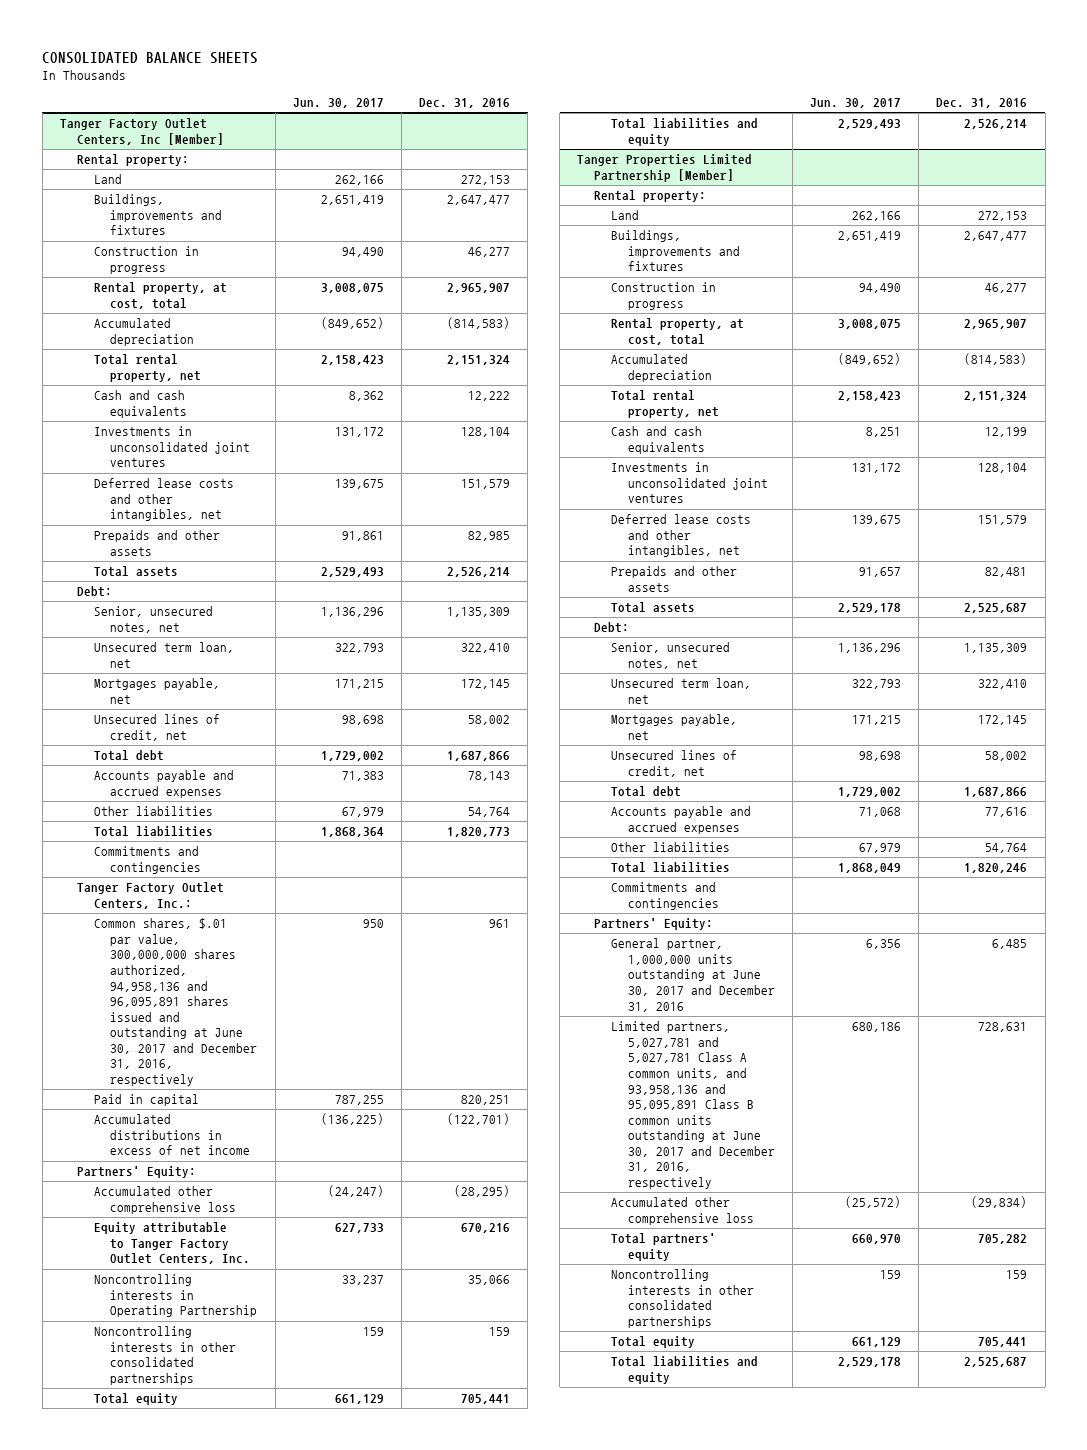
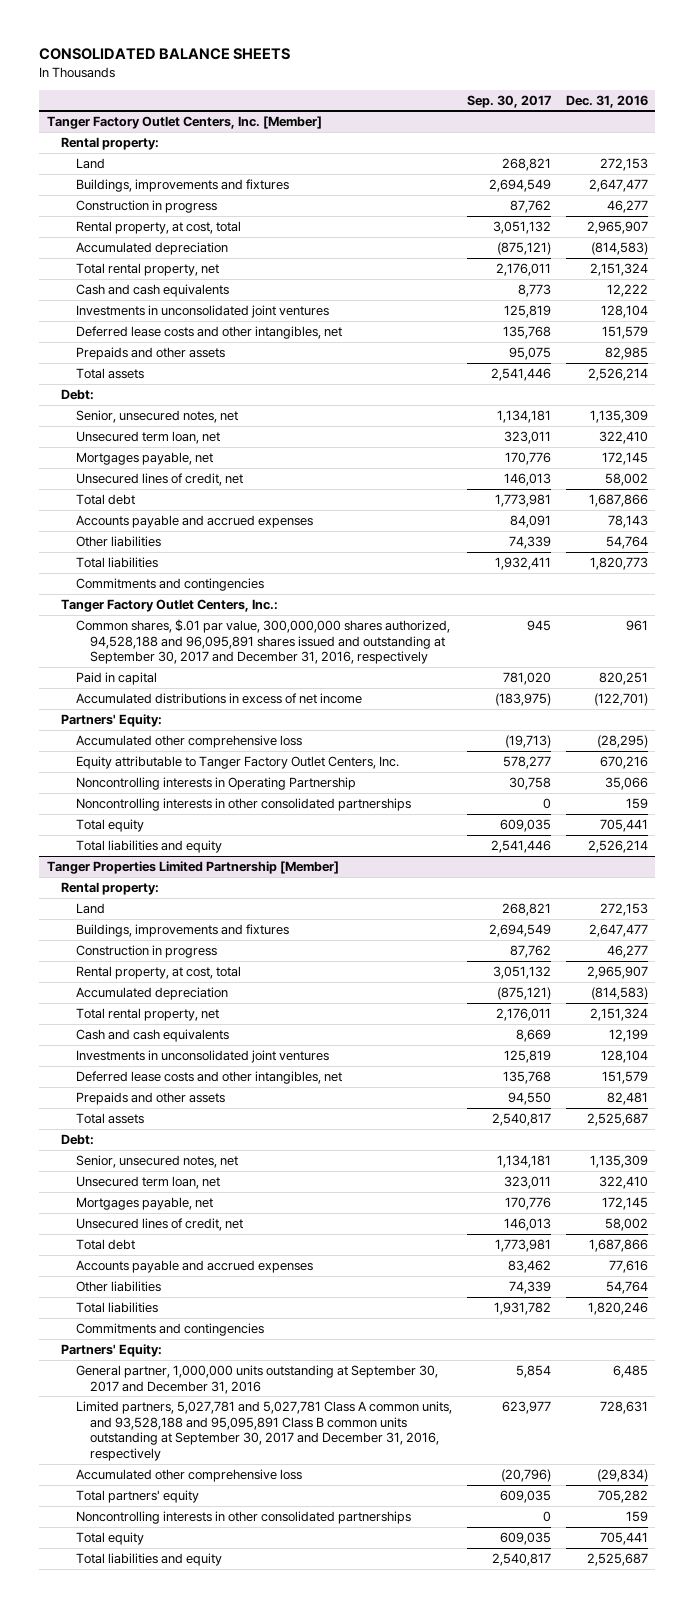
[292,98,384,109] Jun. 30, 2017 -> none
none -> [466,94,551,108] Sep. 30, 2017
[60,118,224,145] Tanger Factory Outlet Centers, Inc [Member] -> [46,115,322,129] Tanger Factory Outlet Centers, Inc. [Member]
[93,918,258,1086] Common shares, $.01 par value, 300,000,000 shares authorized, 94,958,136 and 96,095,891 shares issued and outstanding at June 30, 2017 and December 31, 2016, respectively -> [75,618,450,665] Common shares, $.01 par value, 300,000,000 shares authorized, 94,528,188 and 96,095,891 shares issued and outstanding at September 30, 2017 and December 31, 2016, respectively
[610,938,775,1012] General partner, 1,000,000 units outstanding at June 30, 2017 and December 31, 2016 -> [75,1364,438,1394] General partner, 1,000,000 units outstanding at September 30, 2017 and December 31, 2016
[610,1021,775,1189] Limited partners, 5,027,781 and 5,027,781 Class A common units, and 93,958,136 and 95,095,891 Class B common units outstanding at June 30, 2017 and December 31, 2016, respectively -> [75,1400,452,1461] Limited partners, 5,027,781 and 5,027,781 Class A common units, and 93,528,188 and 95,095,891 Class B common units outstanding at September 30, 2017 and December 31, 2016, respectively

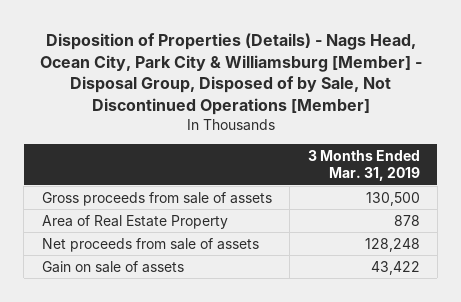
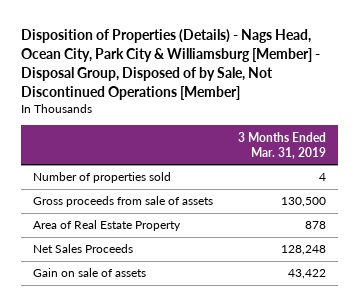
none -> [33,172,172,184] Number of properties sold
[41,237,259,252] Net proceeds from sale of assets -> [33,244,134,254] Net Sales Proceeds

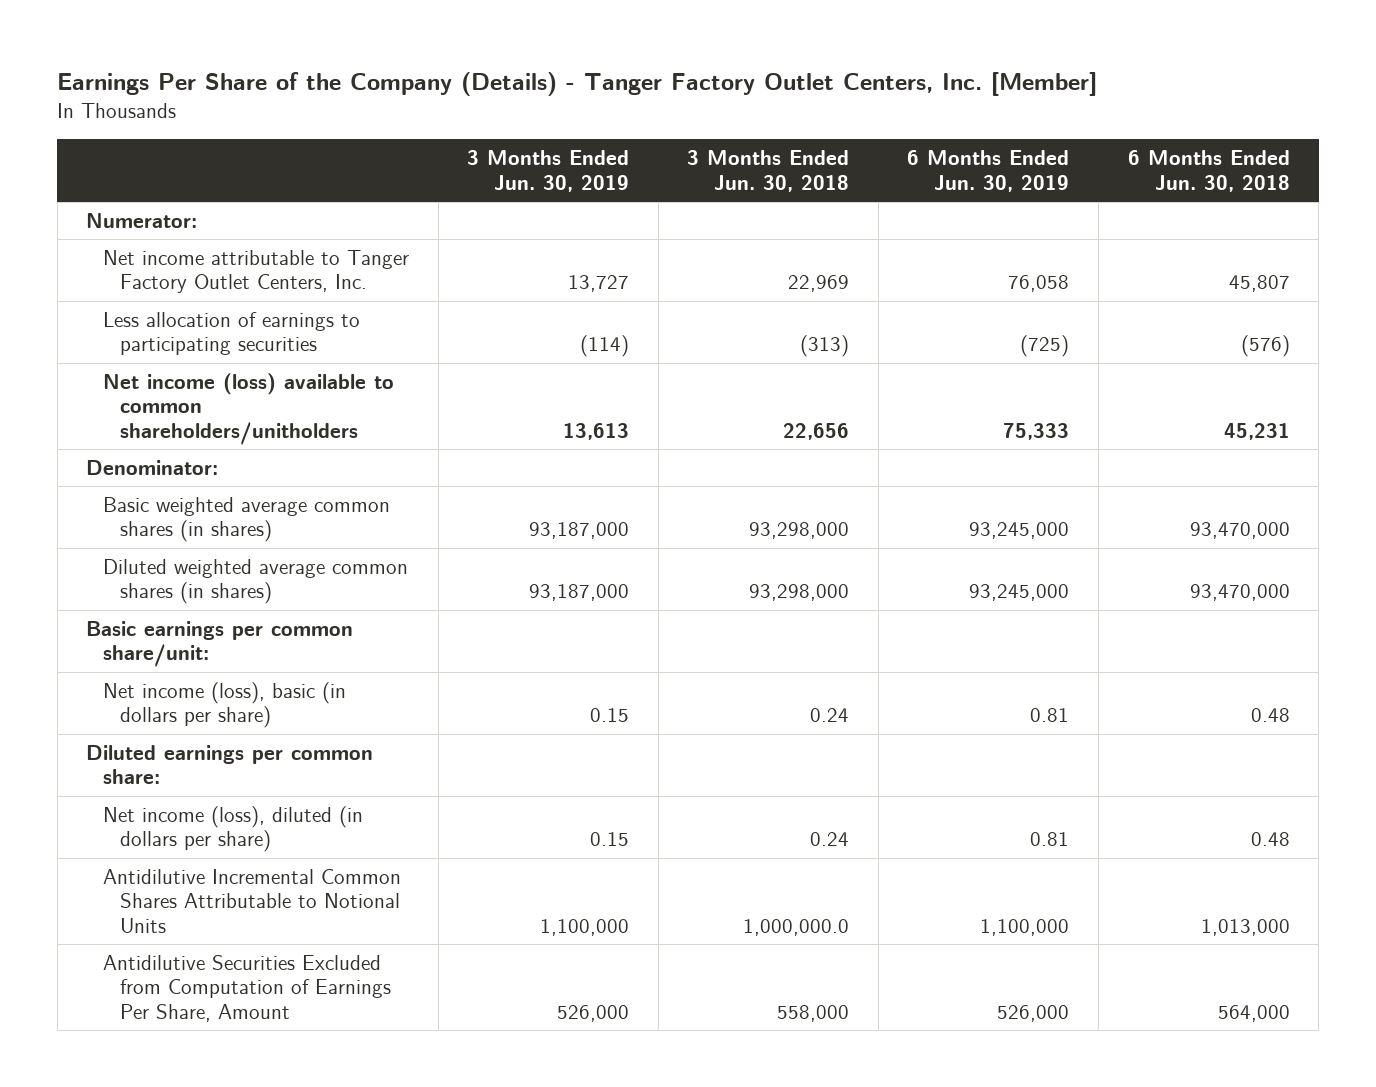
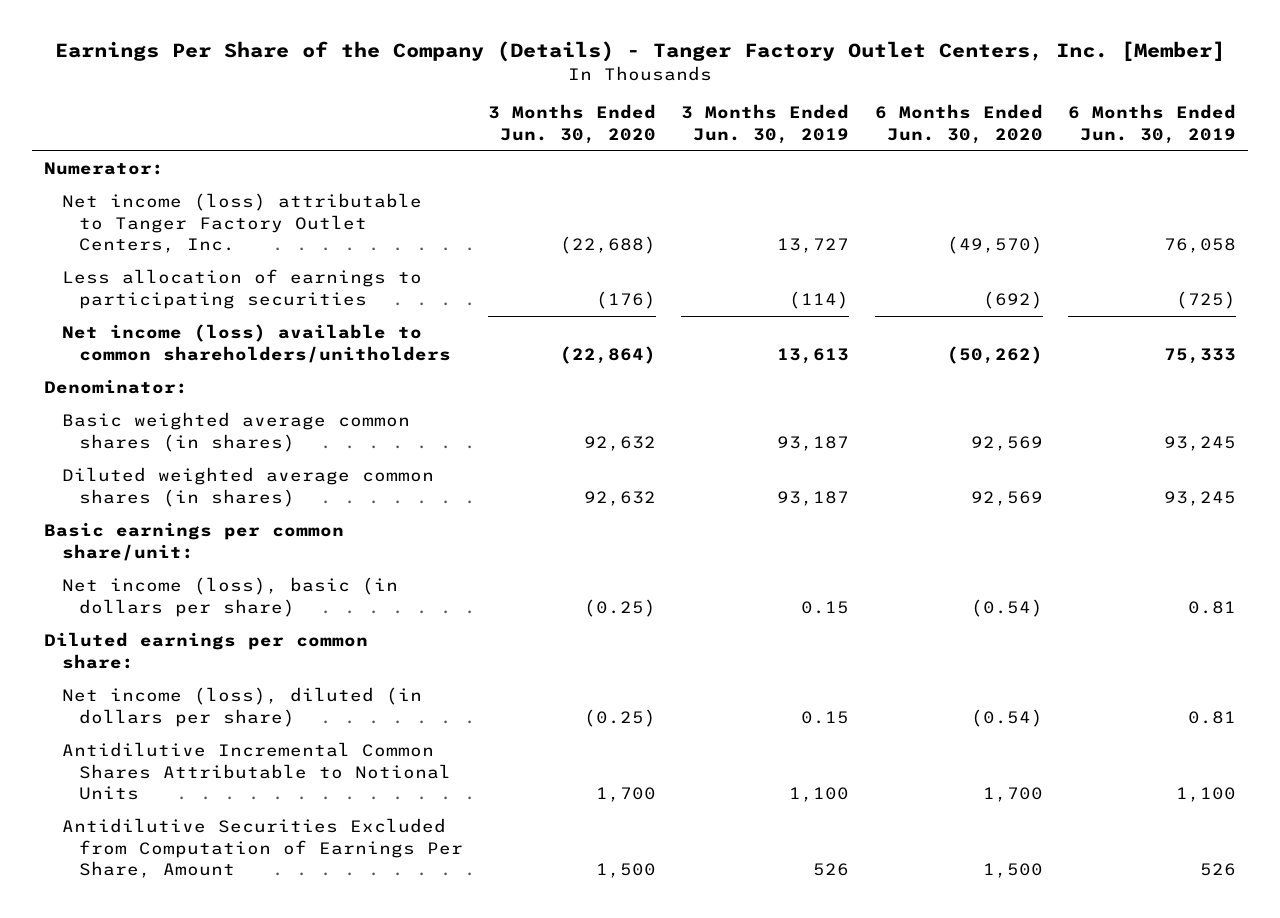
[687,150,850,192] 3 Months Ended Jun. 30, 2018 -> none
[1127,150,1290,192] 6 Months Ended Jun. 30, 2018 -> none
none -> [488,104,657,144] 3 Months Ended Jun. 30, 2020
none -> [874,104,1043,144] 6 Months Ended Jun. 30, 2020
[102,250,409,294] Net income attributable to Tanger Factory Outlet Centers, Inc. -> [61,193,422,254] Net income (loss) attributable to Tanger Factory Outlet Centers, Inc.
[529,522,630,540] 93,187,000 -> [777,435,850,451] 93,187
[969,522,1070,540] 93,245,000 -> [1163,435,1236,451] 93,245
[529,584,630,602] 93,187,000 -> [777,490,850,506] 93,187
[969,584,1070,602] 93,245,000 -> [1163,490,1236,506] 93,245
[540,918,630,936] 1,100,000 -> [789,787,850,803] 1,100
[980,918,1070,936] 1,100,000 -> [1175,787,1236,803] 1,100
[557,1004,630,1022] 526,000 -> [813,863,850,877] 526
[997,1004,1070,1022] 526,000 -> [1199,863,1236,877] 526

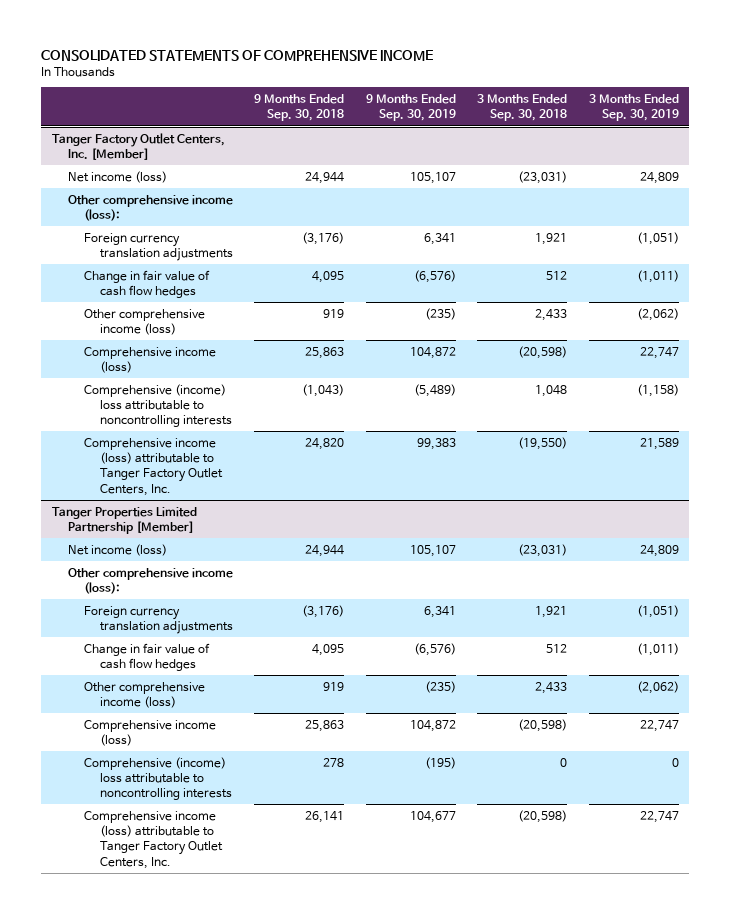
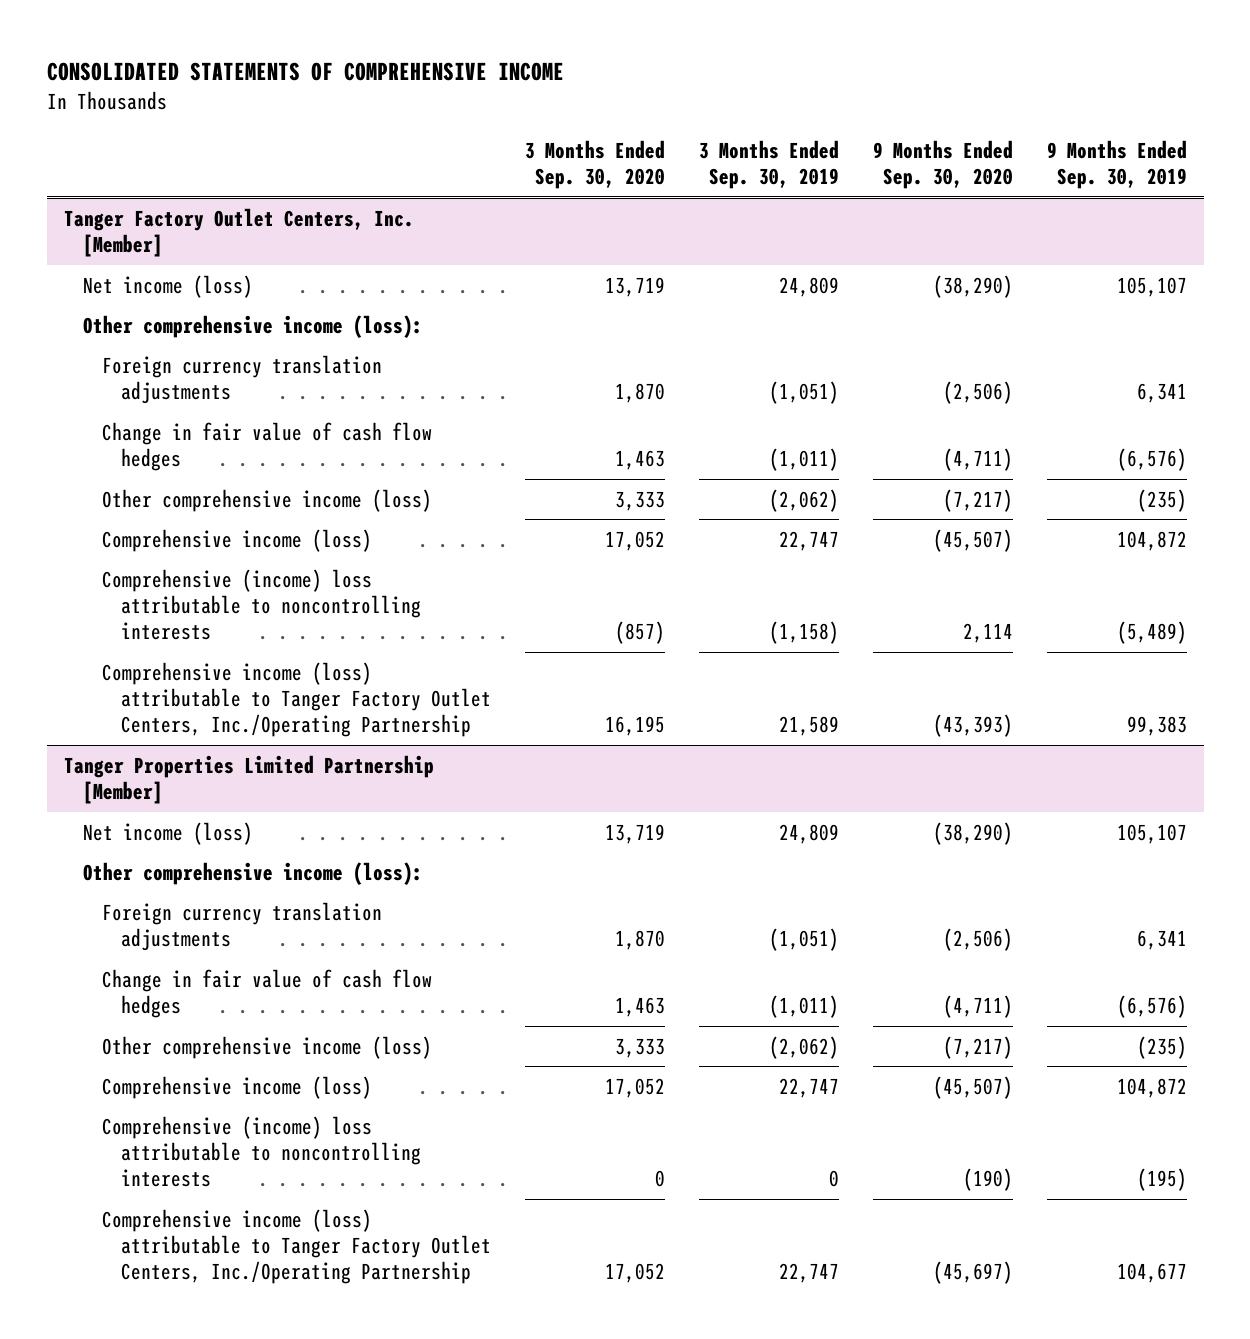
[254,94,345,122] 9 Months Ended Sep. 30, 2018 -> none
[477,94,568,122] 3 Months Ended Sep. 30, 2018 -> none
none -> [524,139,665,189] 3 Months Ended Sep. 30, 2020
none -> [872,139,1013,189] 9 Months Ended Sep. 30, 2020
[83,437,223,496] Comprehensive income (loss) attributable to Tanger Factory Outlet Centers, Inc. -> [101,661,491,738] Comprehensive income (loss) attributable to Tanger Factory Outlet Centers, Inc./Operating Partnership
[83,810,223,869] Comprehensive income (loss) attributable to Tanger Factory Outlet Centers, Inc. -> [101,1208,491,1285] Comprehensive income (loss) attributable to Tanger Factory Outlet Centers, Inc./Operating Partnership

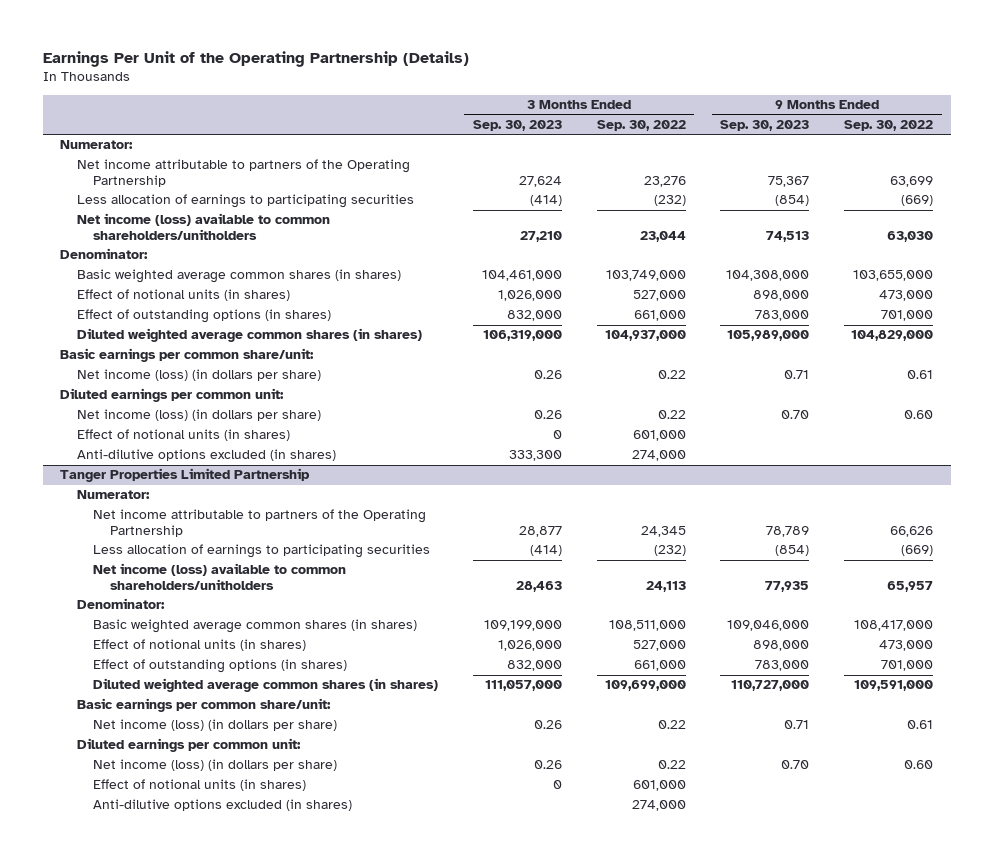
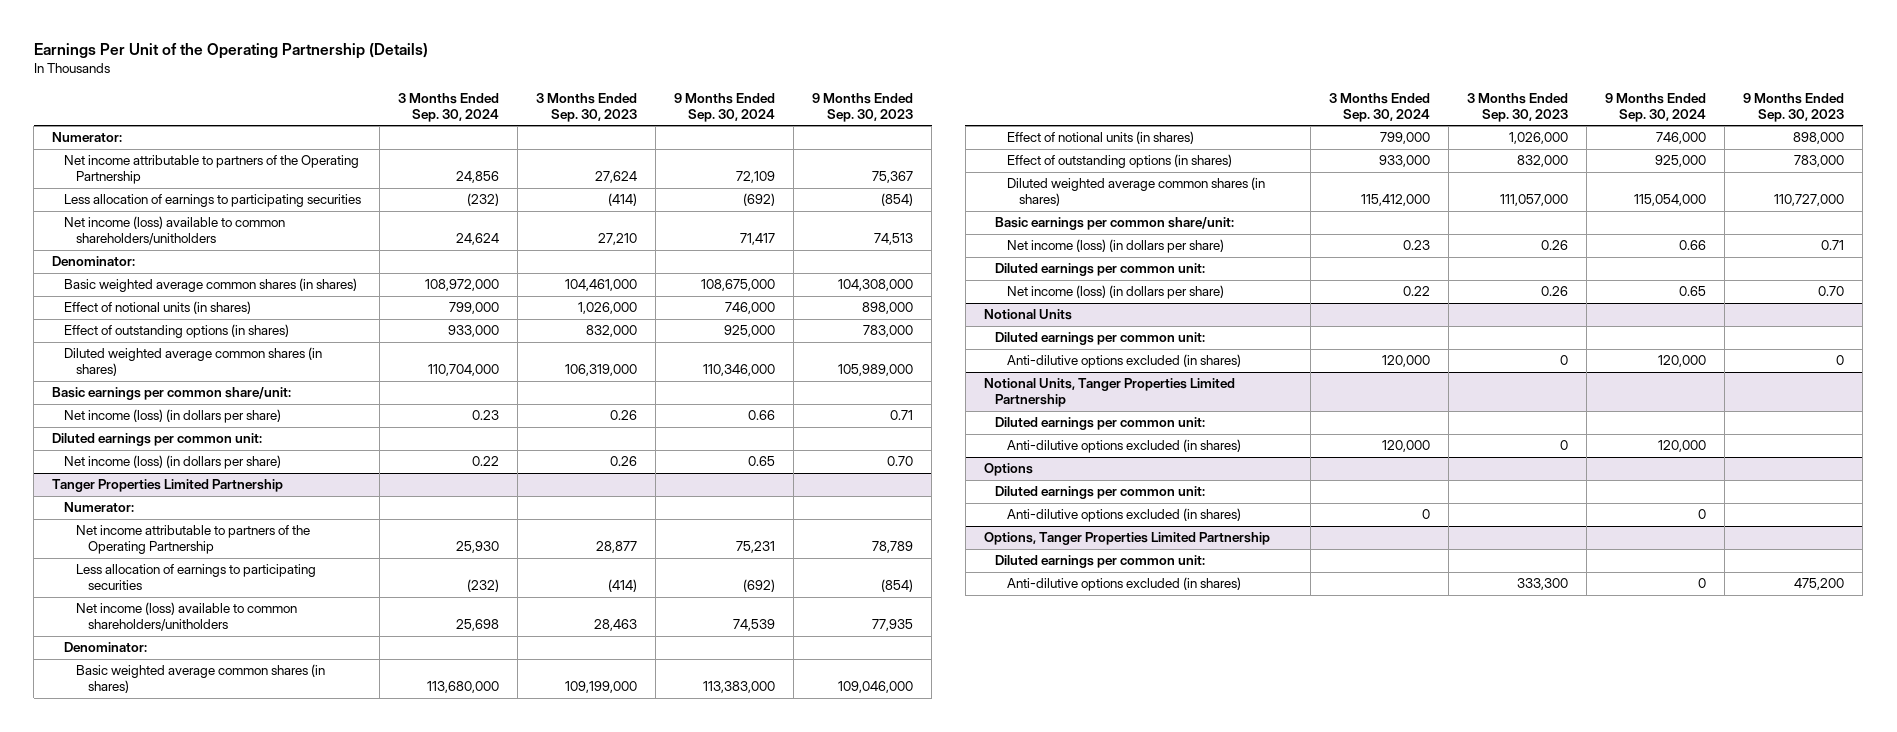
[596,119,686,131] Sep. 30, 2022 -> none
[844,119,934,131] Sep. 30, 2022 -> none
none -> [398,92,500,122] 3 Months Ended Sep. 30, 2024
none -> [674,92,776,122] 9 Months Ended Sep. 30, 2024
[76,429,290,442] Effect of notional units (in shares) -> none
[76,449,336,462] Anti-dilutive options excluded (in shares) -> none
[93,779,307,792] Effect of notional units (in shares) -> none
none -> [983,309,1072,321] Notional Units
none -> [995,332,1206,346] Diluted earnings per common unit:
none -> [1007,354,1242,369] Anti-dilutive options excluded (in shares)
none -> [983,378,1235,408] Notional Units, Tanger Properties Limited Partnership
none -> [995,417,1206,431] Diluted earnings per common unit:
none -> [1007,439,1242,454] Anti-dilutive options excluded (in shares)
none -> [983,463,1033,477] Options
none -> [995,486,1206,500] Diluted earnings per common unit:
none -> [983,532,1270,546] Options, Tanger Properties Limited Partnership
none -> [995,555,1206,569] Diluted earnings per common unit:
none -> [1007,577,1242,592] Anti-dilutive options excluded (in shares)

